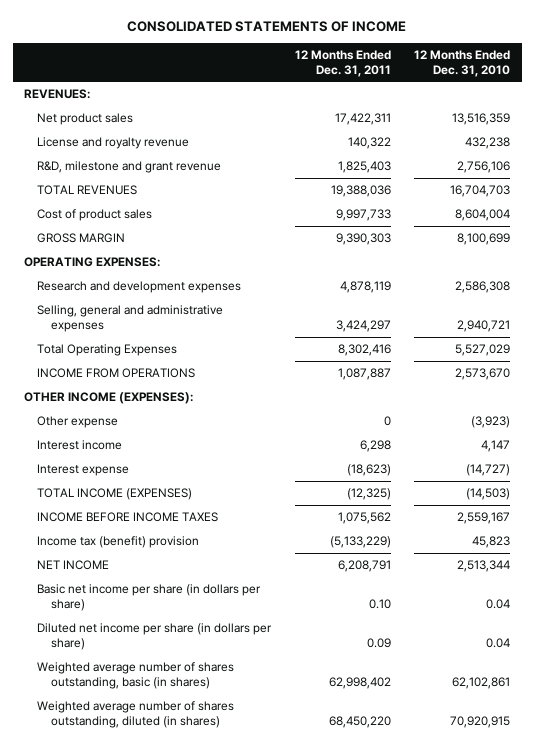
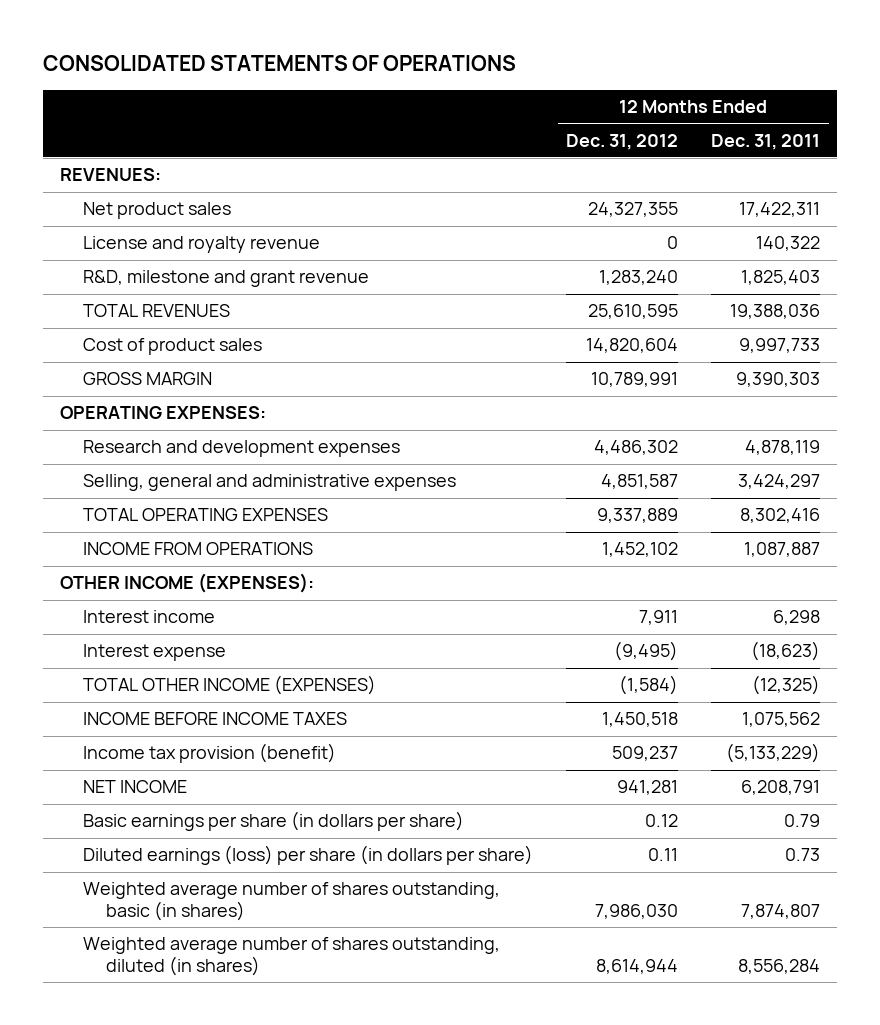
[127,20,407,32] CONSOLIDATED STATEMENTS OF INCOME -> [43,55,517,72] CONSOLIDATED STATEMENTS OF OPERATIONS
[414,49,511,77] 12 Months Ended Dec. 31, 2010 -> none
none -> [565,133,678,150] Dec. 31, 2012
[37,344,178,357] Total Operating Expenses -> [82,508,328,522] TOTAL OPERATING EXPENSES
[37,416,119,429] Other expense -> none
[37,488,193,501] TOTAL INCOME (EXPENSES) -> [82,675,376,696] TOTAL OTHER INCOME (EXPENSES)
[37,536,200,549] Income tax (benefit) provision -> [82,743,336,764] Income tax provision (benefit)
[37,584,262,611] Basic net income per share (in dollars per share) -> [82,811,464,832] Basic earnings per share (in dollars per share)
[368,598,391,609] 0.10 -> [784,814,821,828] 0.79
[37,623,273,650] Diluted net income per share (in dollars per share) -> [82,845,533,866] Diluted earnings (loss) per share (in dollars per share)
[366,637,391,648] 0.09 -> [785,848,821,862] 0.73
[328,676,391,689] 62,998,402 -> [741,904,821,920] 7,874,807
[328,715,391,728] 68,450,220 -> [738,959,821,975] 8,556,284

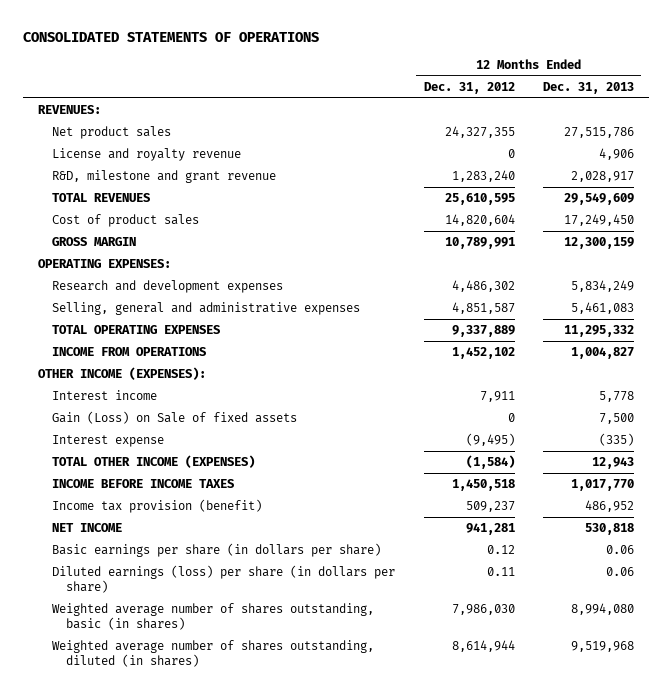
[711,133,821,150] Dec. 31, 2011 -> none
none -> [543,81,635,94] Dec. 31, 2013
none -> [51,411,297,425] Gain (Loss) on Sale of fixed assets

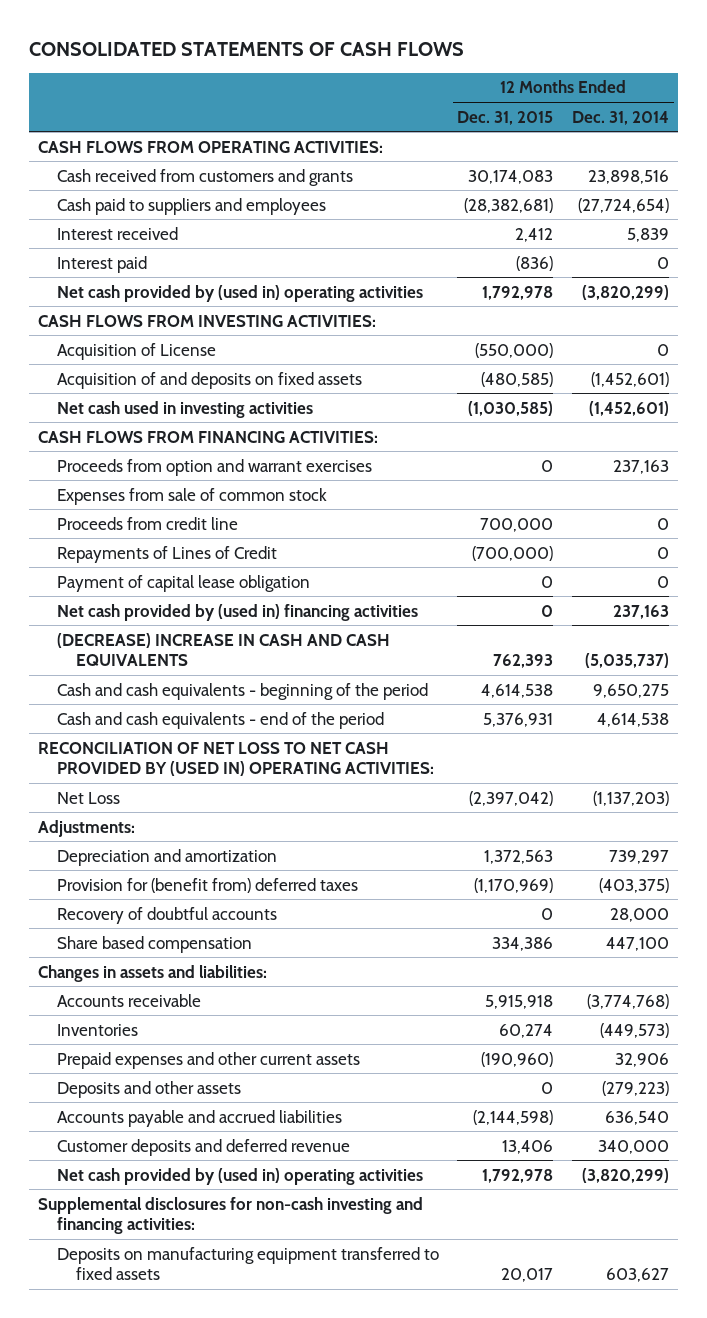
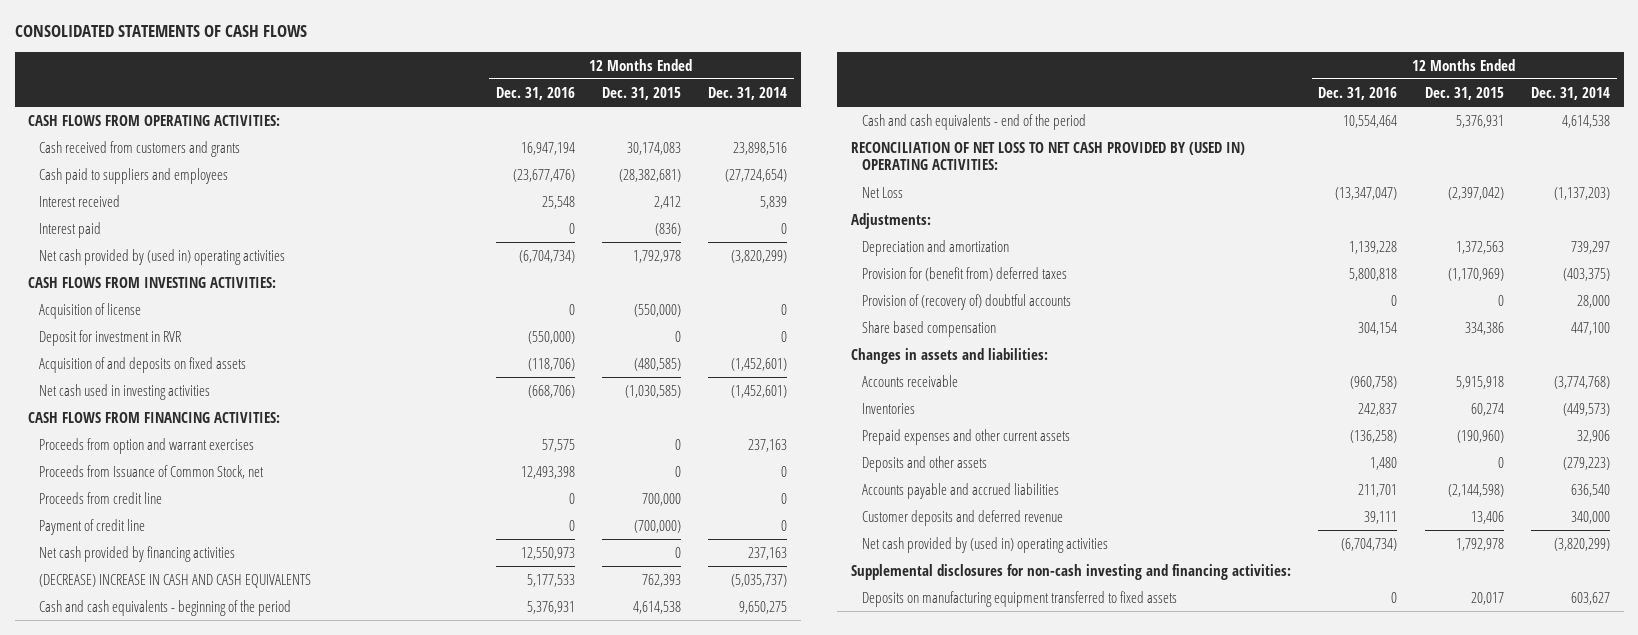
none -> [495,86,575,100] Dec. 31, 2016
[57,342,217,360] Acquisition of License -> [39,302,142,319] Acquisition of license
none -> [39,329,183,346] Deposit for investment in RVR
[57,487,328,505] Expenses from sale of common stock -> none
none -> [39,464,265,479] Proceeds from Issuance of Common Stock, net
[57,574,311,592] Payment of capital lease obligation -> none
[57,545,278,563] Repayments of Lines of Credit -> [39,518,146,535] Payment of credit line
[57,603,419,621] Net cash provided by (used in) financing activities -> [39,545,236,562] Net cash provided by financing activities
[57,906,278,924] Recovery of doubtful accounts -> [861,293,1071,310] Provision of (recovery of) doubtful accounts

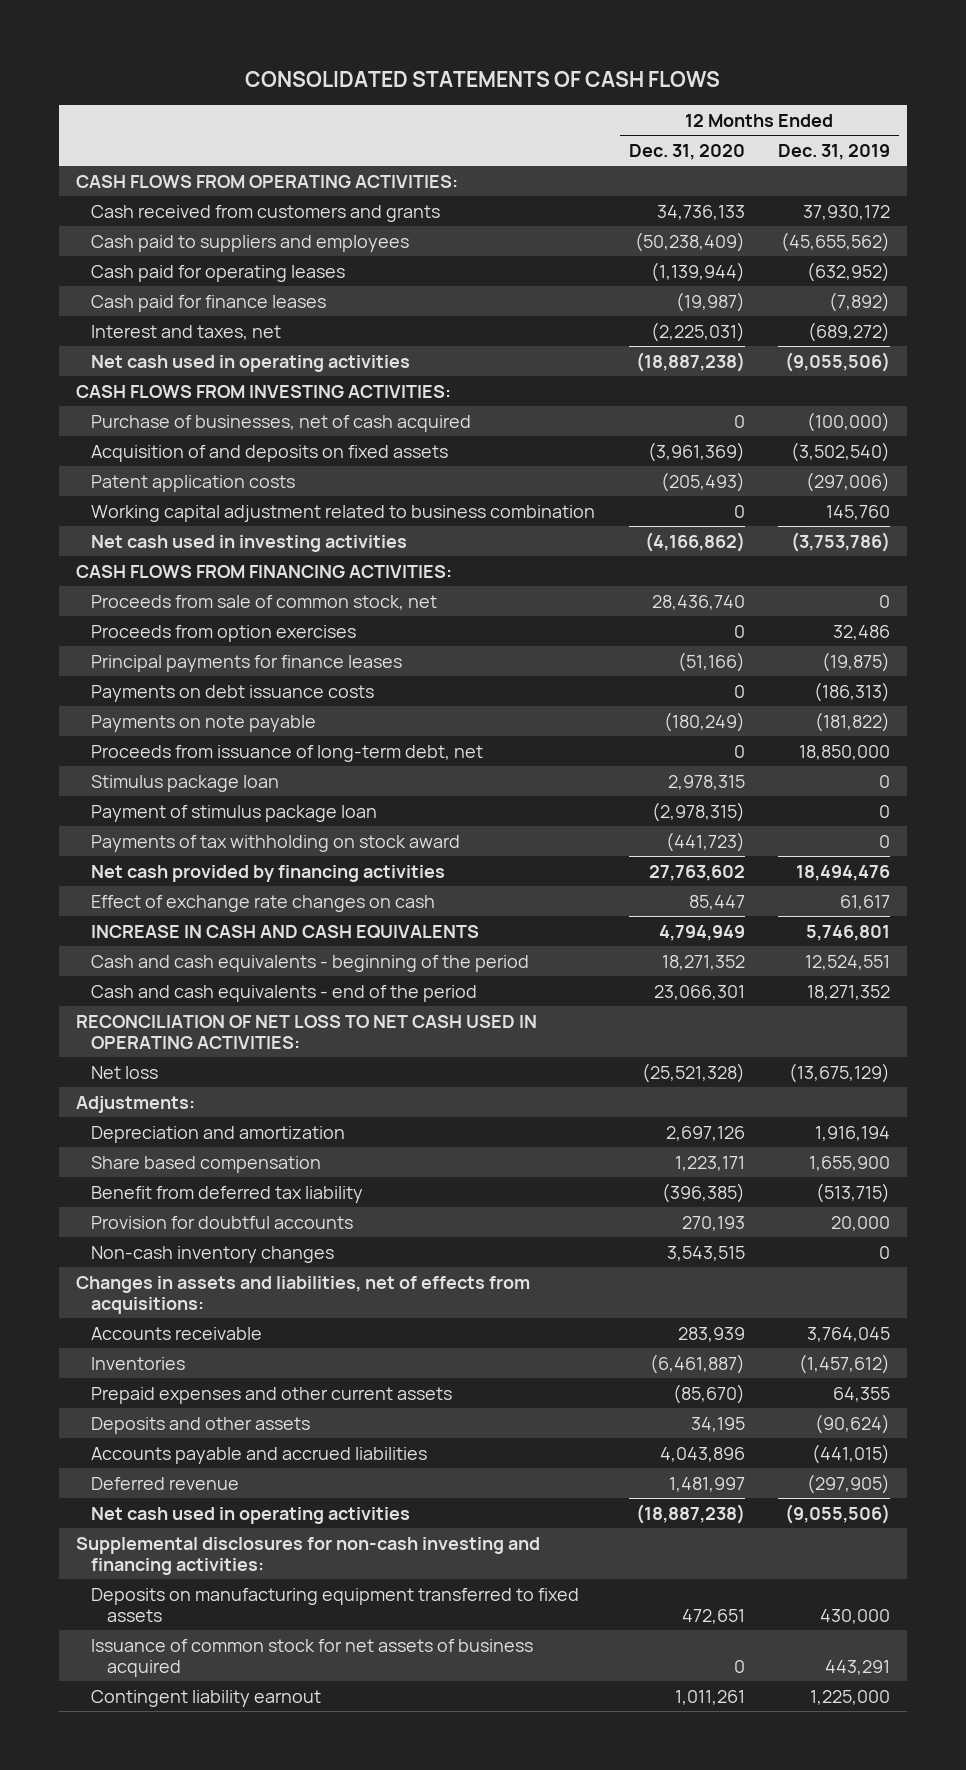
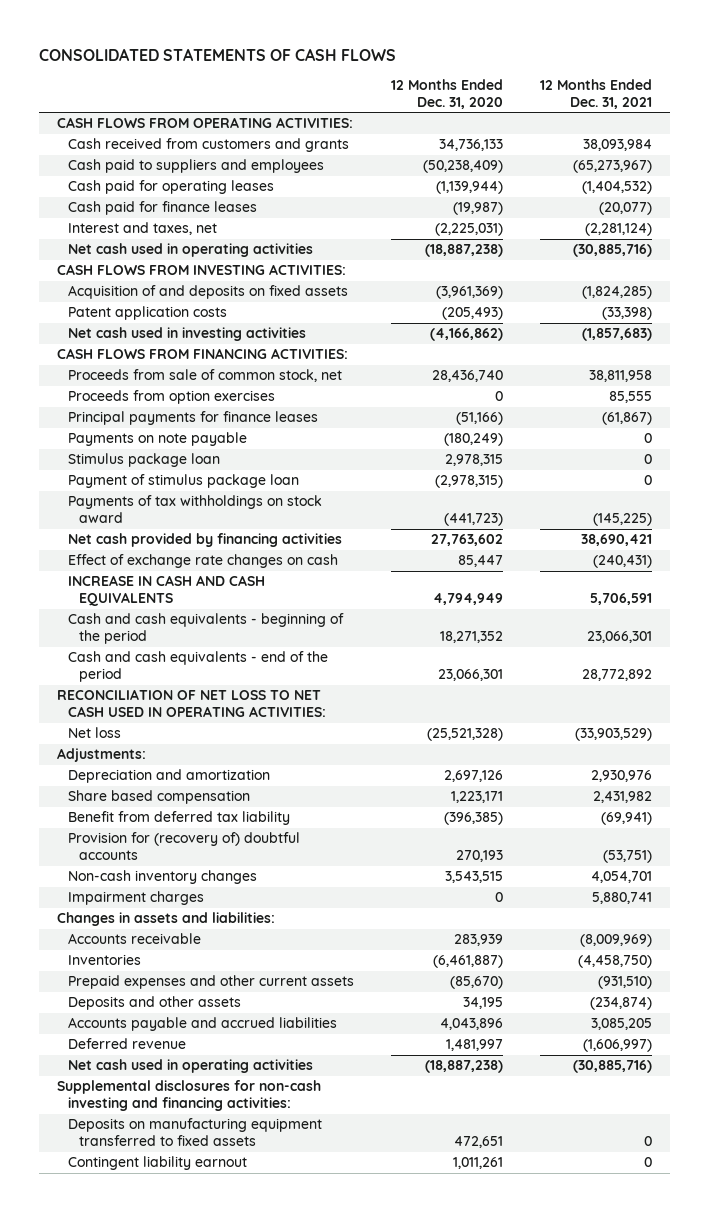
[778,143,891,160] Dec. 31, 2019 -> none
none -> [539,79,652,110] 12 Months Ended Dec. 31, 2021
[91,414,472,432] Purchase of businesses, net of cash acquired -> none
[91,504,596,522] Working capital adjustment related to business combination -> none
[91,684,375,702] Payments on debt issuance costs -> none
[91,744,484,762] Proceeds from issuance of long-term debt, net -> none
[91,834,461,852] Payments of tax withholding on stock award -> [68,495,323,524] Payments of tax withholdings on stock award
[91,1215,354,1229] Provision for doubtful accounts -> [68,832,301,861] Provision for (recovery of) doubtful accounts
none -> [68,891,205,906] Impairment charges
[75,1275,530,1314] Changes in assets and liabilities, net of effects from acquisitions: -> [57,912,276,927] Changes in assets and liabilities:
[91,1638,534,1677] Issuance of common stock for net assets of business acquired -> none

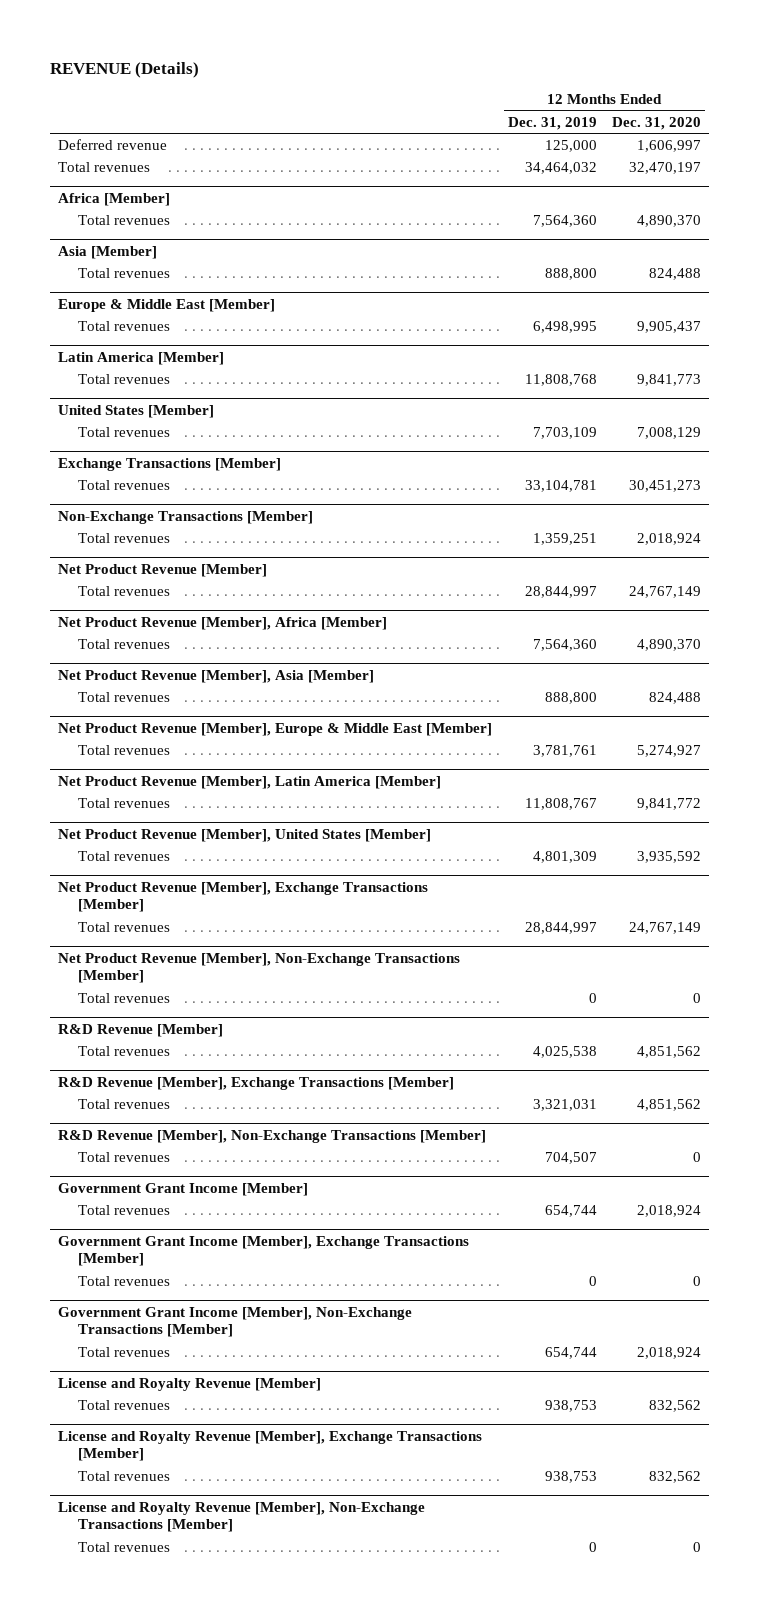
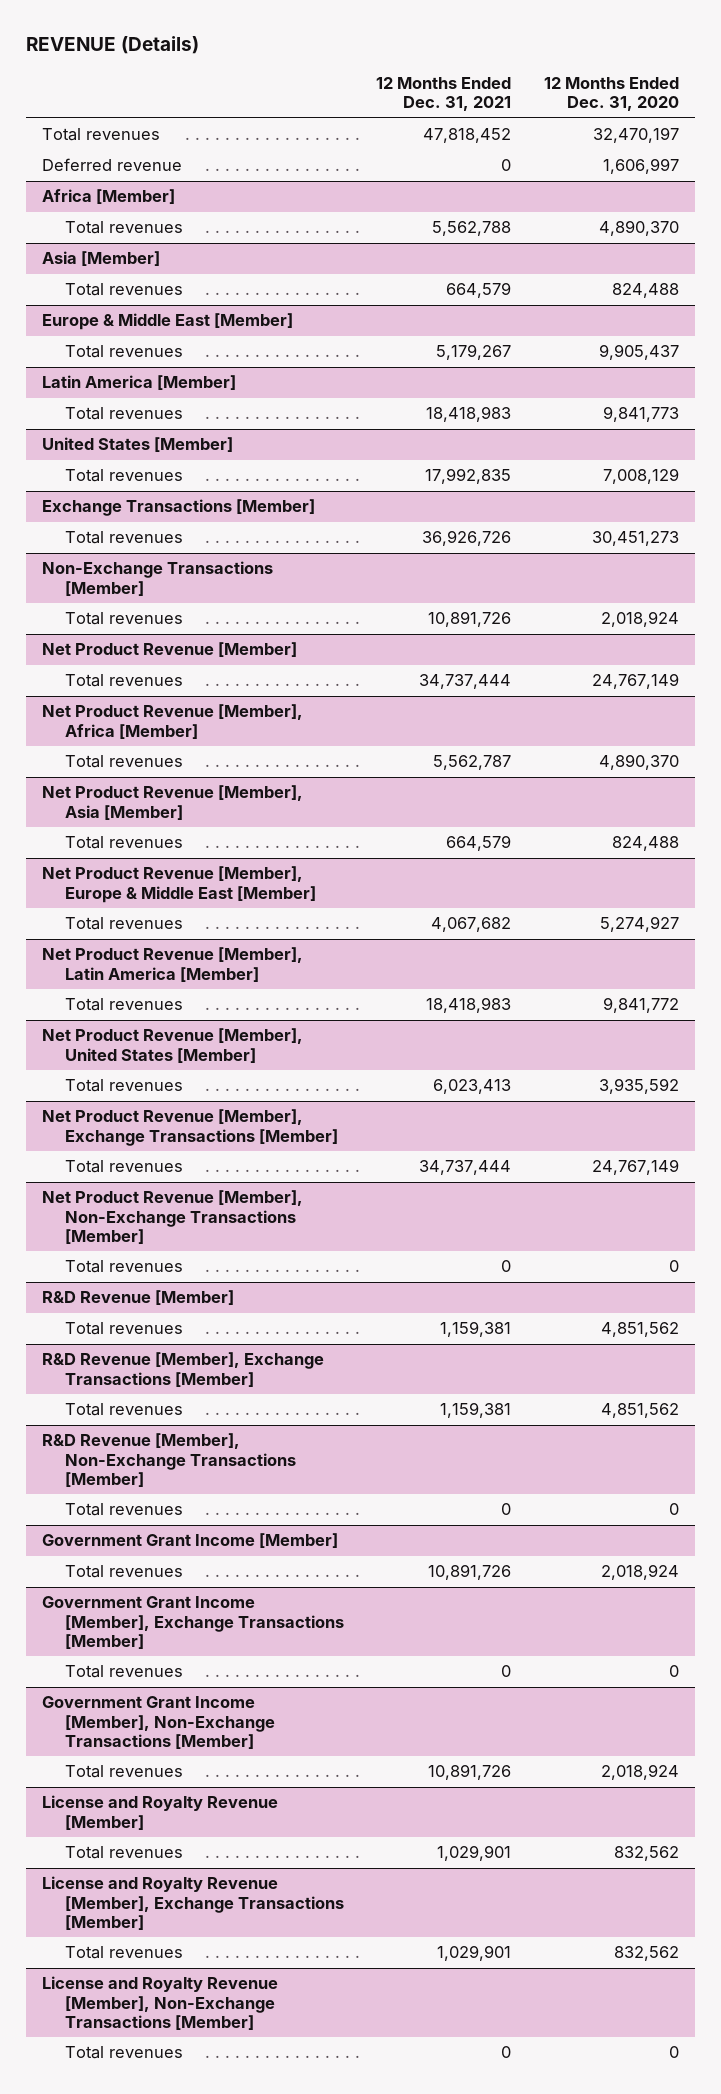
[507,116,597,130] Dec. 31, 2019 -> none
none -> [376,77,512,112] 12 Months Ended Dec. 31, 2021
[58,139,168,151] Deferred revenue -> [42,158,183,172] Deferred revenue

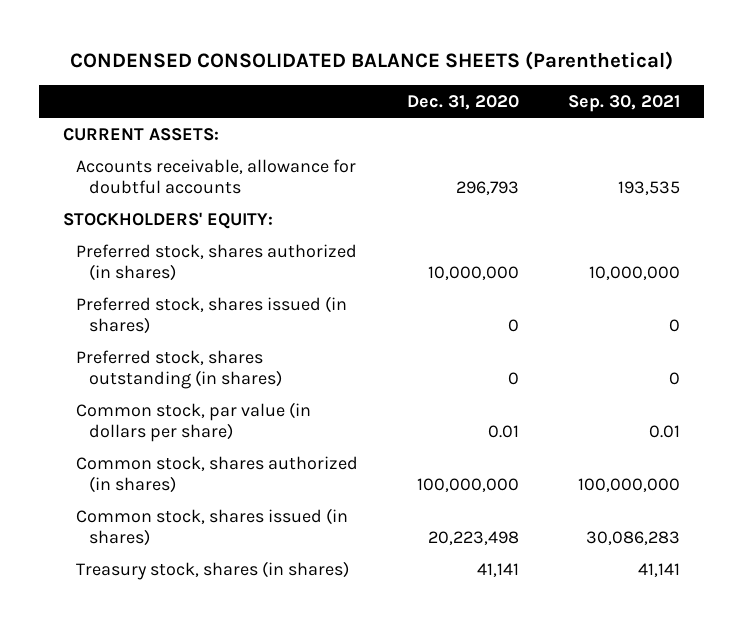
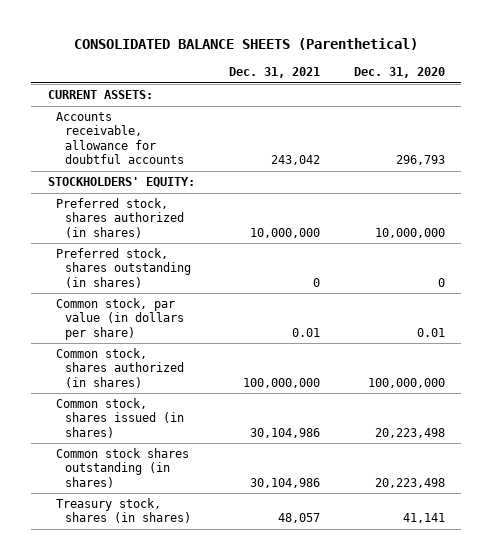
[69,51,673,71] CONDENSED CONSOLIDATED BALANCE SHEETS (Parenthetical) -> [74,37,419,50] CONSOLIDATED BALANCE SHEETS (Parenthetical)
[567,94,680,112] Sep. 30, 2021 -> none
none -> [228,66,320,78] Dec. 31, 2021
[76,295,348,334] Preferred stock, shares issued (in shares) -> none
none -> [56,448,190,488] Common stock shares outstanding (in shares)

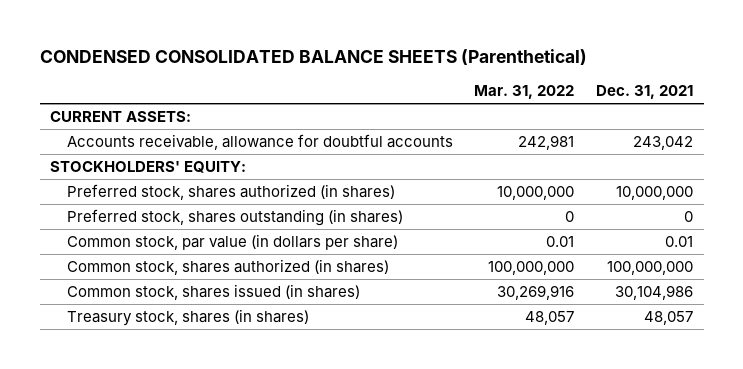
[74,37,419,50] CONSOLIDATED BALANCE SHEETS (Parenthetical) -> [39,48,587,65] CONDENSED CONSOLIDATED BALANCE SHEETS (Parenthetical)
[353,66,445,78] Dec. 31, 2020 -> none
none -> [474,85,575,100] Mar. 31, 2022
[56,448,190,488] Common stock shares outstanding (in shares) -> none

